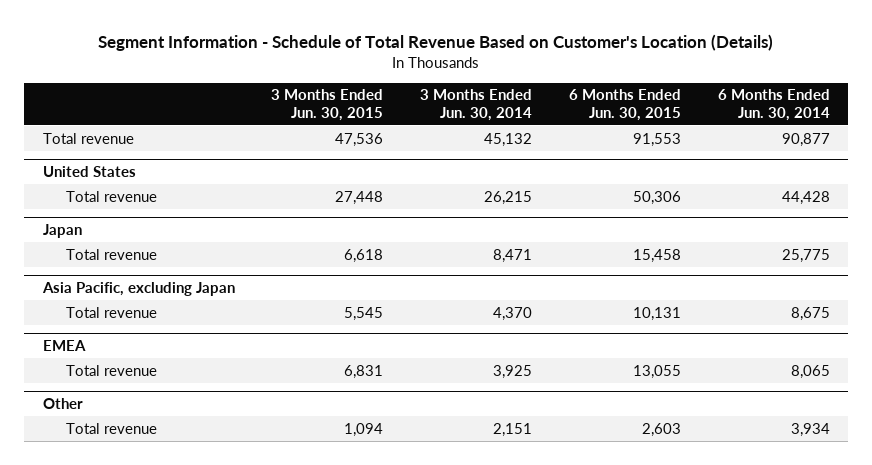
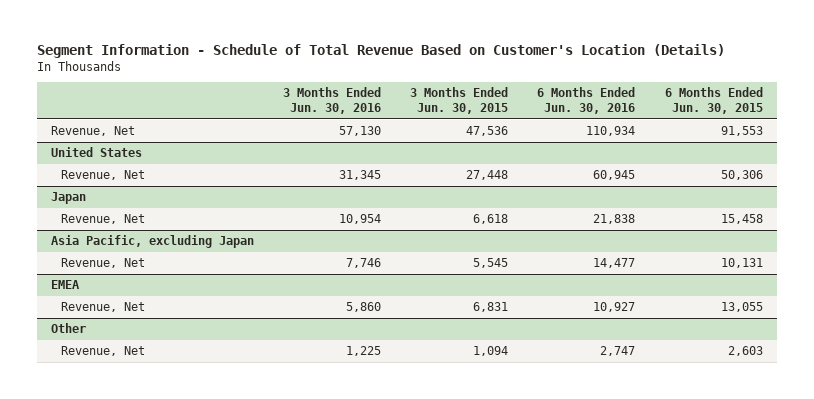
[420,89,533,121] 3 Months Ended Jun. 30, 2014 -> none
[717,89,830,121] 6 Months Ended Jun. 30, 2014 -> none
none -> [283,87,382,115] 3 Months Ended Jun. 30, 2016
none -> [537,87,636,115] 6 Months Ended Jun. 30, 2016
[42,132,134,144] Total revenue -> [51,126,136,137] Revenue, Net
[66,190,158,202] Total revenue -> [61,170,146,181] Revenue, Net
[66,248,158,260] Total revenue -> [61,214,146,225] Revenue, Net
[66,306,158,318] Total revenue -> [61,258,146,269] Revenue, Net
[66,364,158,376] Total revenue -> [61,302,146,313] Revenue, Net
[66,422,158,434] Total revenue -> [61,346,146,357] Revenue, Net

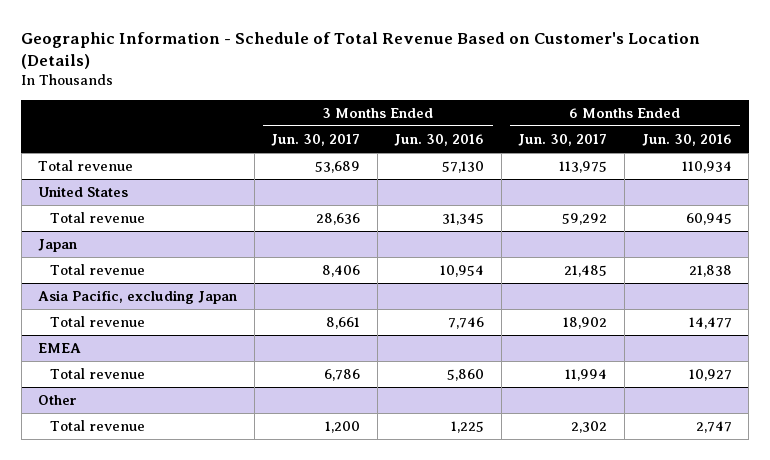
[36,43,725,58] Segment Information - Schedule of Total Revenue Based on Customer's Location (Details) -> [21,31,701,69] Geographic Information - Schedule of Total Revenue Based on Customer's Location (Details)
[410,87,509,115] 3 Months Ended Jun. 30, 2015 -> none
[664,87,763,115] 6 Months Ended Jun. 30, 2015 -> none
none -> [271,134,361,147] Jun. 30, 2017
none -> [518,134,608,147] Jun. 30, 2017
[51,126,136,137] Revenue, Net -> [38,160,134,172] Total revenue
[61,170,146,181] Revenue, Net -> [49,212,145,224] Total revenue
[61,214,146,225] Revenue, Net -> [49,264,145,276] Total revenue
[61,258,146,269] Revenue, Net -> [49,316,145,328] Total revenue
[61,302,146,313] Revenue, Net -> [49,368,145,380] Total revenue
[61,346,146,357] Revenue, Net -> [49,420,145,432] Total revenue

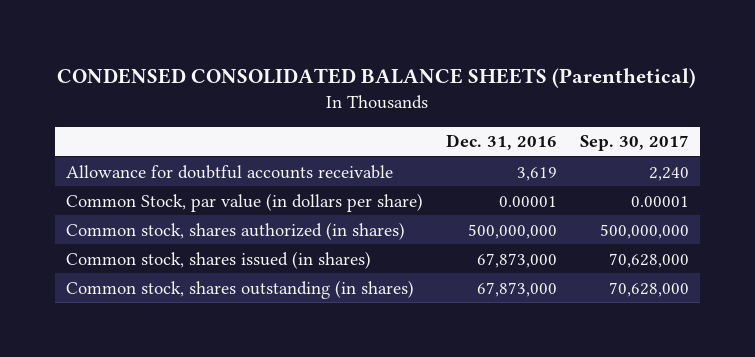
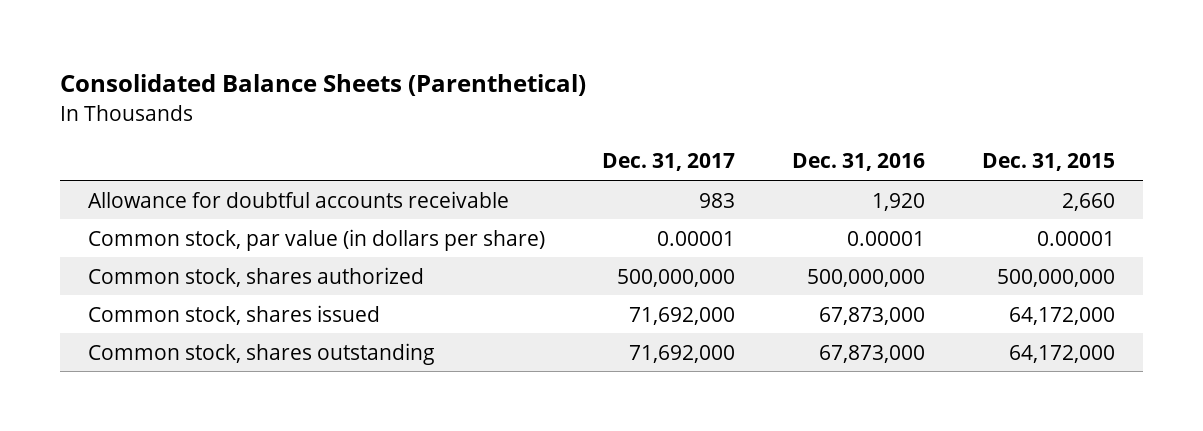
[57,68,697,89] CONDENSED CONSOLIDATED BALANCE SHEETS (Parenthetical) -> [59,74,586,97] Consolidated Balance Sheets (Parenthetical)
[579,135,689,152] Sep. 30, 2017 -> none
none -> [602,153,736,172] Dec. 31, 2017
none -> [981,153,1115,172] Dec. 31, 2015
[516,166,557,181] 3,619 -> [872,192,926,211] 1,920
[66,192,424,212] Common Stock, par value (in dollars per share) -> [88,228,546,251] Common stock, par value (in dollars per share)
[66,221,406,240] Common stock, shares authorized (in shares) -> [88,266,425,287] Common stock, shares authorized
[66,250,372,269] Common stock, shares issued (in shares) -> [88,304,381,325] Common stock, shares issued
[66,279,415,299] Common stock, shares outstanding (in shares) -> [88,342,436,365] Common stock, shares outstanding

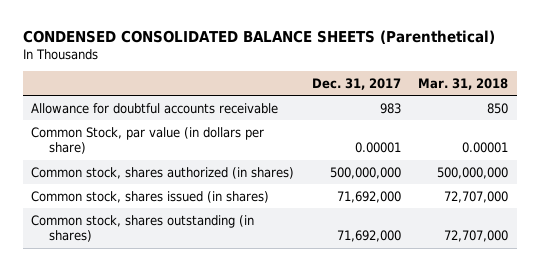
[59,74,586,97] Consolidated Balance Sheets (Parenthetical) -> [22,29,495,44] CONDENSED CONSOLIDATED BALANCE SHEETS (Parenthetical)
[792,153,926,172] Dec. 31, 2016 -> none
[981,153,1115,172] Dec. 31, 2015 -> none
none -> [418,77,509,90] Mar. 31, 2018
[88,228,546,251] Common stock, par value (in dollars per share) -> [31,126,265,155] Common Stock, par value (in dollars per share)
[88,266,425,287] Common stock, shares authorized -> [31,166,295,179] Common stock, shares authorized (in shares)
[88,304,381,325] Common stock, shares issued -> [31,190,270,203] Common stock, shares issued (in shares)
[88,342,436,365] Common stock, shares outstanding -> [31,214,255,243] Common stock, shares outstanding (in shares)

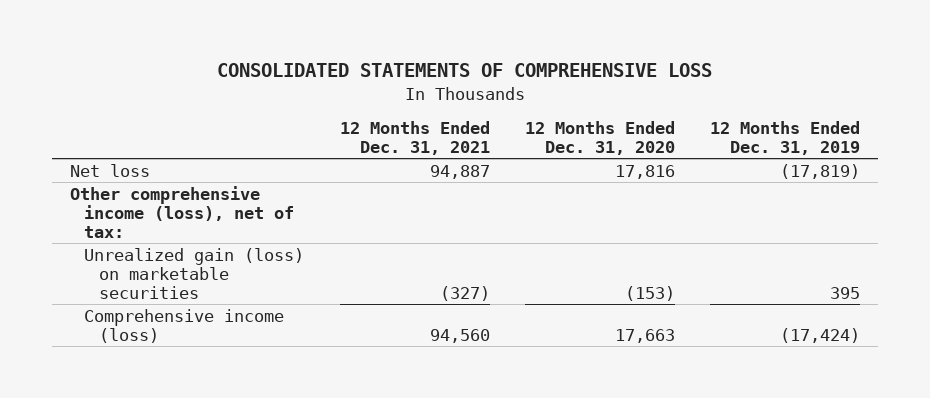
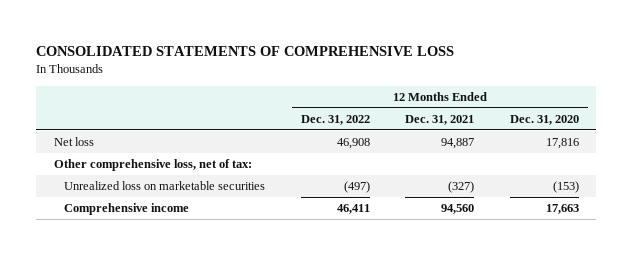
[710,120,861,155] 12 Months Ended Dec. 31, 2019 -> none
none -> [300,114,370,125] Dec. 31, 2022
[69,185,295,238] Other comprehensive income (loss), net of tax: -> [54,159,253,172] Other comprehensive loss, net of tax:
[84,247,305,299] Unrealized gain (loss) on marketable securities -> [64,181,266,191] Unrealized loss on marketable securities
[84,308,285,343] Comprehensive income (loss) -> [64,203,190,216] Comprehensive income

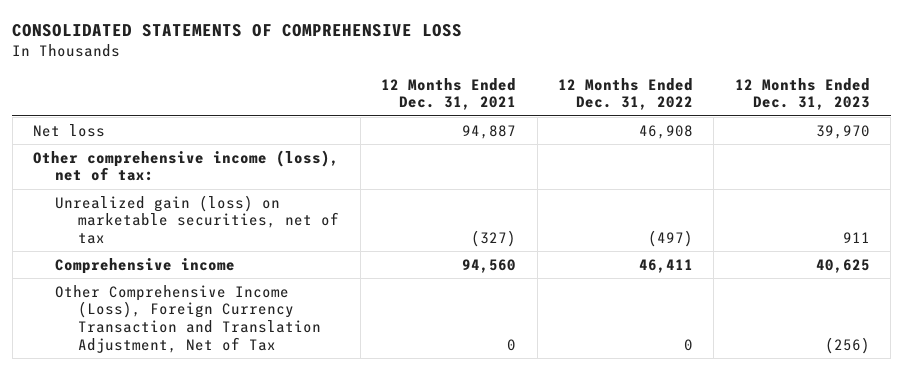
[509,114,579,125] Dec. 31, 2020 -> none
none -> [734,77,870,111] 12 Months Ended Dec. 31, 2023
[54,159,253,172] Other comprehensive loss, net of tax: -> [33,149,340,182] Other comprehensive income (loss), net of tax:
[64,181,266,191] Unrealized loss on marketable securities -> [55,194,339,245] Unrealized gain (loss) on marketable securities, net of tax
none -> [55,284,321,353] Other Comprehensive Income (Loss), Foreign Currency Transaction and Translation Adjustment, Net of Tax

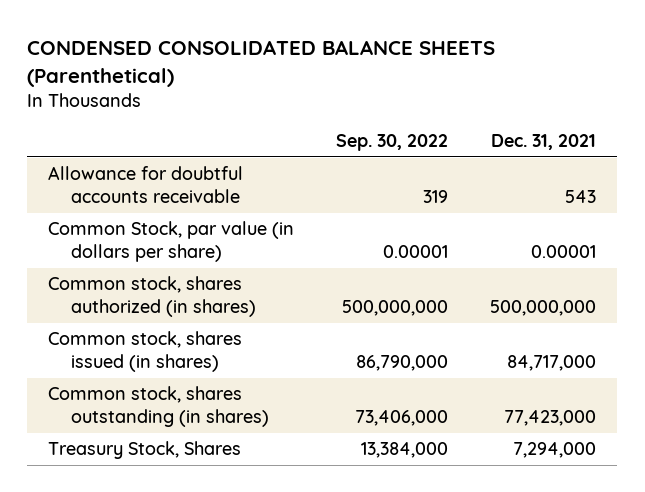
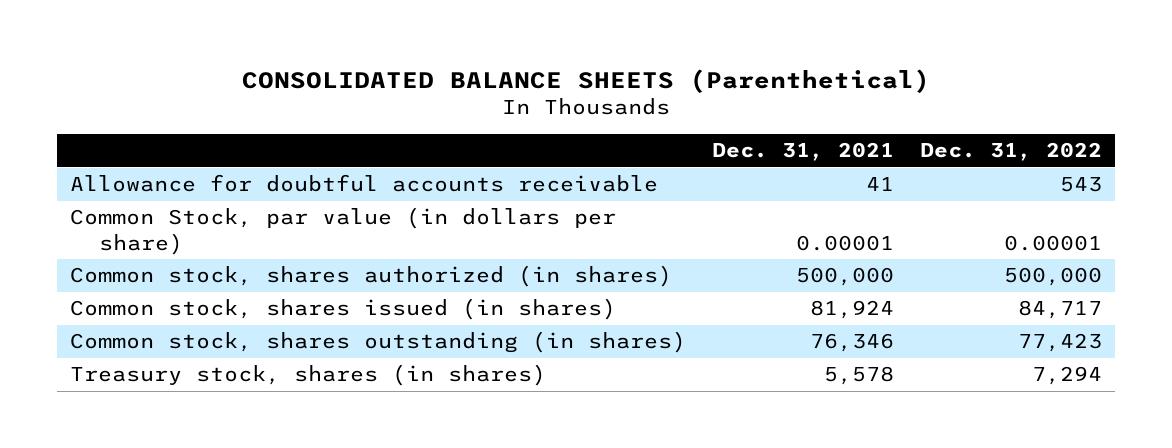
[27,39,496,87] CONDENSED CONSOLIDATED BALANCE SHEETS (Parenthetical) -> [241,68,930,93] CONSOLIDATED BALANCE SHEETS (Parenthetical)
[336,133,449,151] Sep. 30, 2022 -> none
none -> [919,142,1102,162] Dec. 31, 2022
[565,189,597,203] 543 -> [865,177,894,192] 41
[490,299,597,316] 500,000,000 -> [795,267,894,287] 500,000
[507,354,597,371] 84,717,000 -> [809,300,894,320] 81,924
[504,409,597,426] 77,423,000 -> [809,333,894,353] 76,346
[48,441,242,460] Treasury Stock, Shares -> [69,364,546,387] Treasury stock, shares (in shares)
[513,442,597,459] 7,294,000 -> [823,366,894,386] 5,578

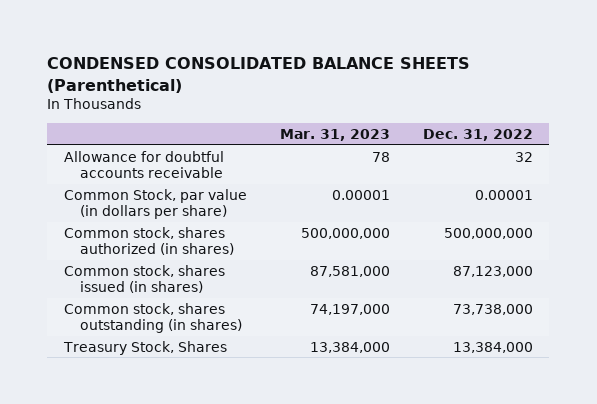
[241,68,930,93] CONSOLIDATED BALANCE SHEETS (Parenthetical) -> [47,57,471,93] CONDENSED CONSOLIDATED BALANCE SHEETS (Parenthetical)
[711,142,894,162] Dec. 31, 2021 -> none
none -> [279,128,390,141] Mar. 31, 2023
[1059,177,1102,193] 543 -> [514,151,533,162] 32
[1003,267,1102,287] 500,000 -> [443,227,533,239] 500,000,000
[1017,300,1102,320] 84,717 -> [452,265,533,277] 87,123,000
[1017,333,1102,353] 77,423 -> [452,303,533,315] 73,738,000
[69,364,546,387] Treasury stock, shares (in shares) -> [62,340,227,355] Treasury Stock, Shares
[1031,366,1102,386] 7,294 -> [452,341,533,353] 13,384,000

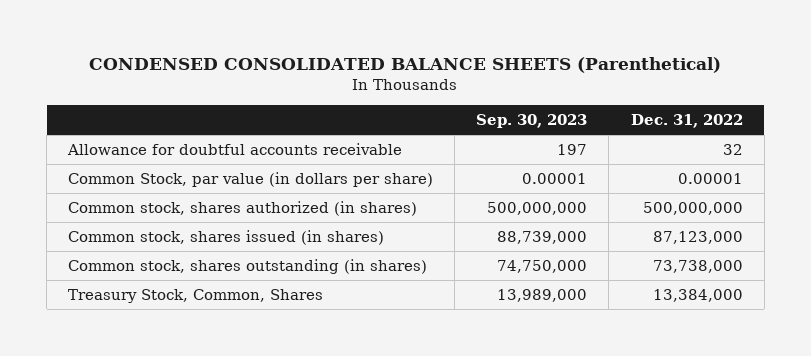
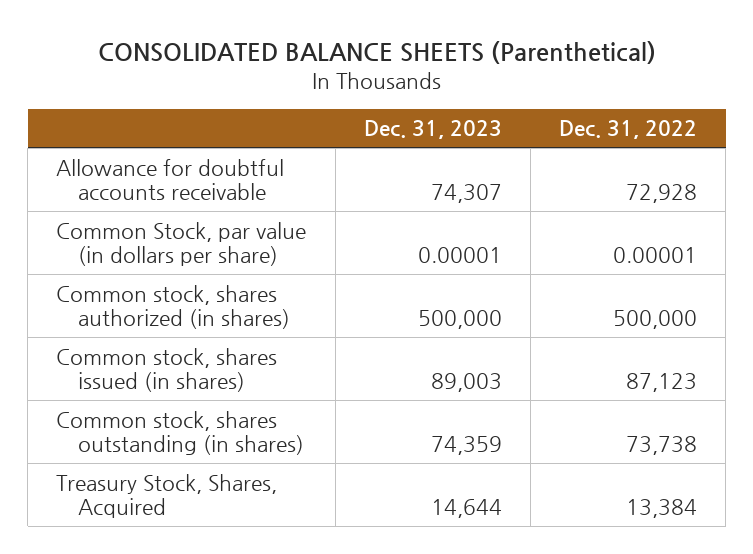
[89,56,722,73] CONDENSED CONSOLIDATED BALANCE SHEETS (Parenthetical) -> [97,40,656,64] CONSOLIDATED BALANCE SHEETS (Parenthetical)
[476,113,588,128] Sep. 30, 2023 -> none
none -> [363,120,502,140] Dec. 31, 2023
[722,144,743,156] 32 -> [626,183,698,203] 72,928
[642,202,743,216] 500,000,000 -> [613,309,698,329] 500,000
[652,231,743,245] 87,123,000 -> [626,372,698,392] 87,123
[652,260,743,274] 73,738,000 -> [626,435,698,455] 73,738
[68,289,324,304] Treasury Stock, Common, Shares -> [56,473,278,518] Treasury Stock, Shares, Acquired
[652,289,743,303] 13,384,000 -> [626,498,698,518] 13,384

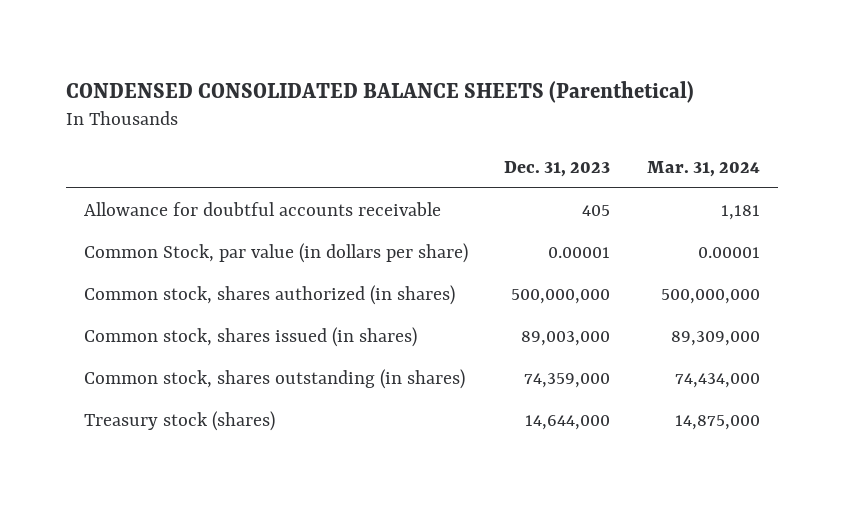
[97,40,656,64] CONSOLIDATED BALANCE SHEETS (Parenthetical) -> [65,80,694,103] CONDENSED CONSOLIDATED BALANCE SHEETS (Parenthetical)
[559,120,698,140] Dec. 31, 2022 -> none
none -> [646,160,760,177] Mar. 31, 2024
[430,183,502,203] 74,307 -> [582,204,611,216] 405
[417,309,502,329] 500,000 -> [511,288,611,304] 500,000,000
[430,372,502,392] 89,003 -> [521,330,611,346] 89,003,000
[430,435,502,455] 74,359 -> [524,372,611,388] 74,359,000
[56,473,278,518] Treasury Stock, Shares, Acquired -> [84,410,276,431] Treasury stock (shares)
[430,498,502,518] 14,644 -> [525,414,611,430] 14,644,000

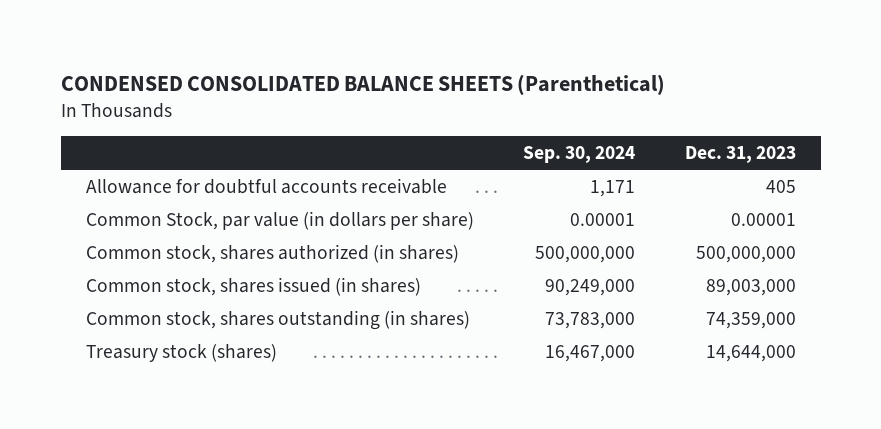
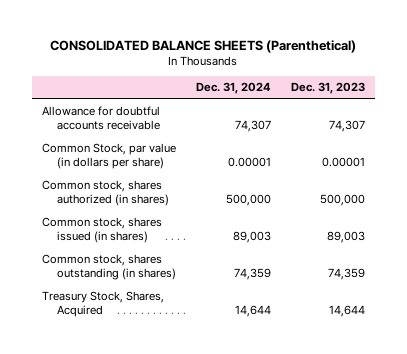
[60,73,665,95] CONDENSED CONSOLIDATED BALANCE SHEETS (Parenthetical) -> [50,39,357,53] CONSOLIDATED BALANCE SHEETS (Parenthetical)
[523,146,636,164] Sep. 30, 2024 -> none
none -> [196,82,272,95] Dec. 31, 2024
[765,179,796,193] 405 -> [328,120,365,133] 74,307
[695,245,796,263] 500,000,000 -> [319,194,365,207] 500,000
[705,278,796,296] 89,003,000 -> [326,231,365,244] 89,003
[705,311,796,329] 74,359,000 -> [327,268,365,281] 74,359
[85,343,277,362] Treasury stock (shares) -> [41,291,164,318] Treasury Stock, Shares, Acquired
[705,344,796,362] 14,644,000 -> [328,305,365,318] 14,644

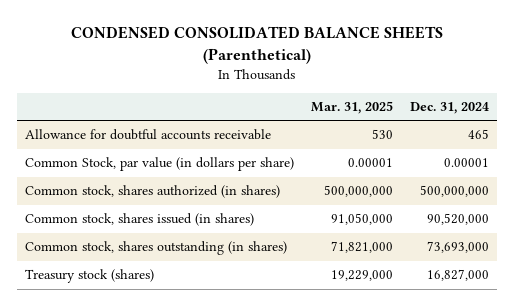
[50,39,357,53] CONSOLIDATED BALANCE SHEETS (Parenthetical) -> [70,26,443,64] CONDENSED CONSOLIDATED BALANCE SHEETS (Parenthetical)
[290,82,365,95] Dec. 31, 2023 -> none
none -> [310,101,393,115] Mar. 31, 2025
[235,120,272,133] 74,307 -> [467,129,489,140] 465
[226,194,272,207] 500,000 -> [419,185,489,198] 500,000,000
[233,231,272,244] 89,003 -> [426,213,489,226] 90,520,000
[234,268,272,281] 74,359 -> [426,241,489,254] 73,693,000
[41,291,164,318] Treasury Stock, Shares, Acquired -> [24,269,154,284] Treasury stock (shares)
[235,305,272,318] 14,644 -> [426,269,489,282] 16,827,000

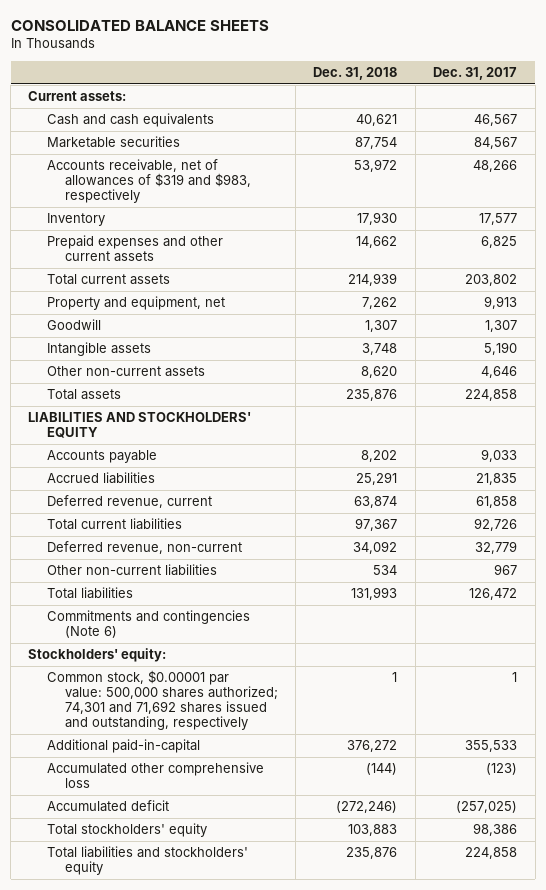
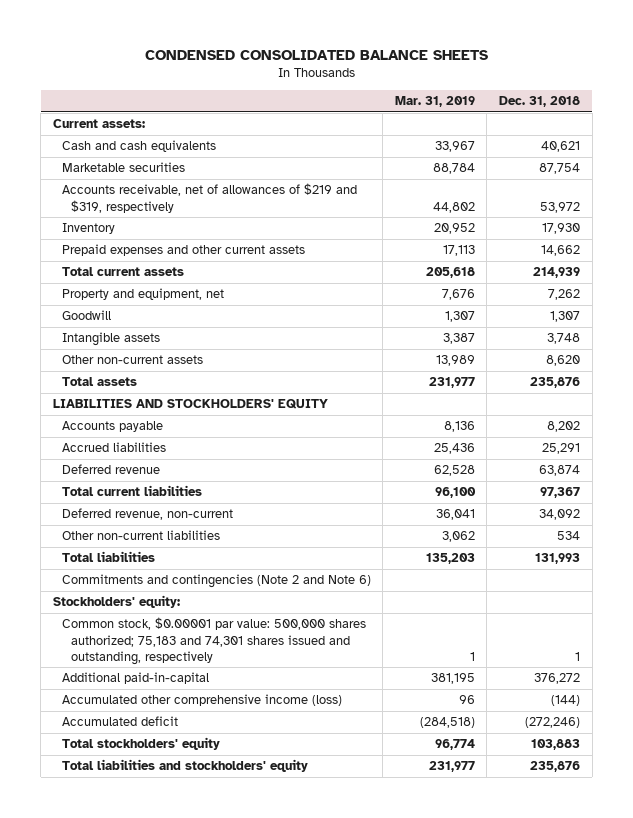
[10,19,269,31] CONSOLIDATED BALANCE SHEETS -> [144,50,488,61] CONDENSED CONSOLIDATED BALANCE SHEETS
[433,66,518,80] Dec. 31, 2017 -> none
none -> [394,96,475,108] Mar. 31, 2019
[46,159,251,204] Accounts receivable, net of allowances of $319 and $983, respectively -> [61,183,357,213] Accounts receivable, net of allowances of $219 and $319, respectively
[46,495,212,509] Deferred revenue, current -> [61,464,160,475] Deferred revenue
[46,610,250,639] Commitments and contingencies (Note 6) -> [61,574,371,589] Commitments and contingencies (Note 2 and Note 6)
[46,670,278,731] Common stock, $0.00001 par value: 500,000 shares authorized; 74,301 and 71,692 shares issued and outstanding, respectively -> [61,617,366,665] Common stock, $0.00001 par value: 500,000 shares authorized; 75,183 and 74,301 shares issued and outstanding, respectively
[46,762,264,789] Accumulated other comprehensive loss -> [61,694,342,707] Accumulated other comprehensive income (loss)

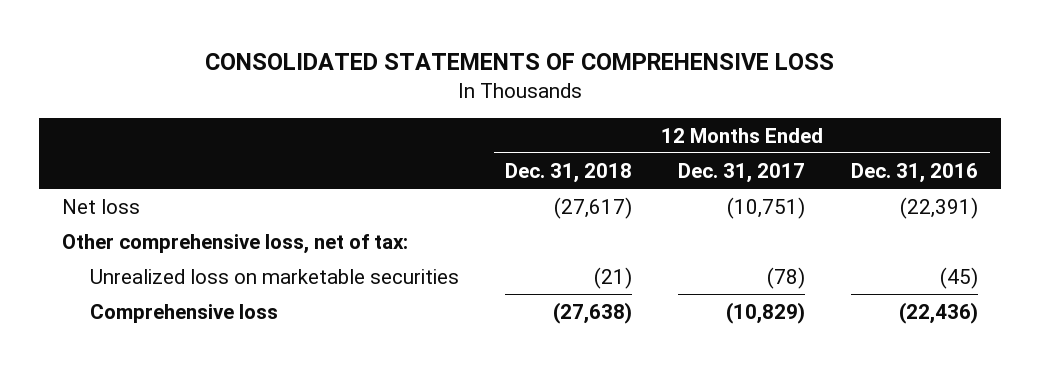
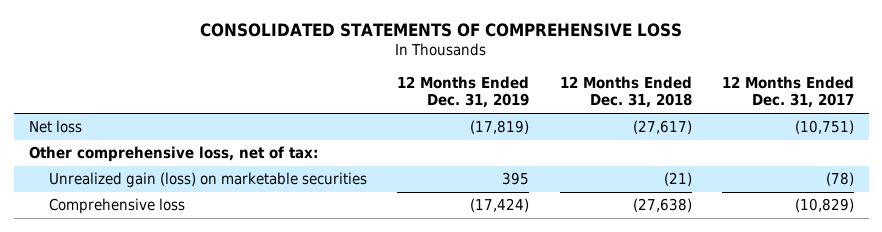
[851,162,979,183] Dec. 31, 2016 -> none
none -> [397,76,530,109] 12 Months Ended Dec. 31, 2019
[90,268,460,284] Unrealized loss on marketable securities -> [49,172,368,189] Unrealized gain (loss) on marketable securities

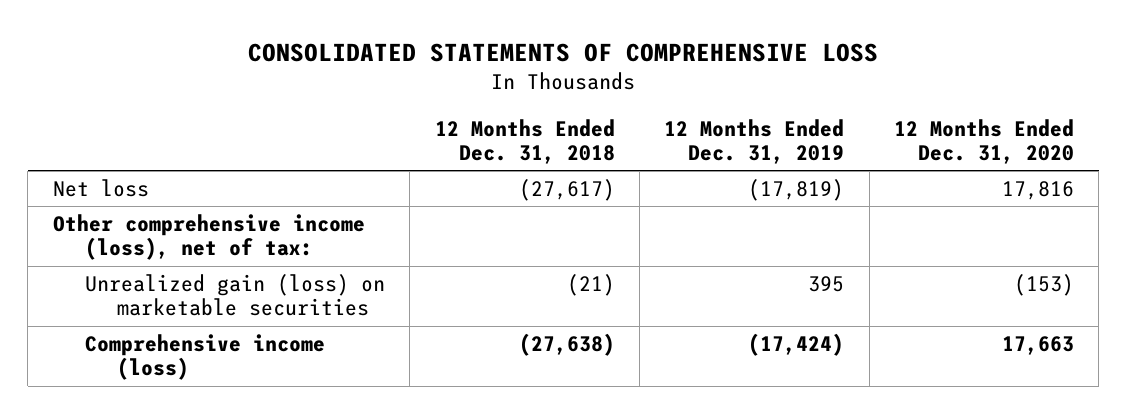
[721,76,854,109] 12 Months Ended Dec. 31, 2017 -> none
none -> [893,118,1074,165] 12 Months Ended Dec. 31, 2020
[28,146,318,163] Other comprehensive loss, net of tax: -> [52,213,365,261] Other comprehensive income (loss), net of tax:
[49,198,186,215] Comprehensive loss -> [84,333,325,381] Comprehensive income (loss)

